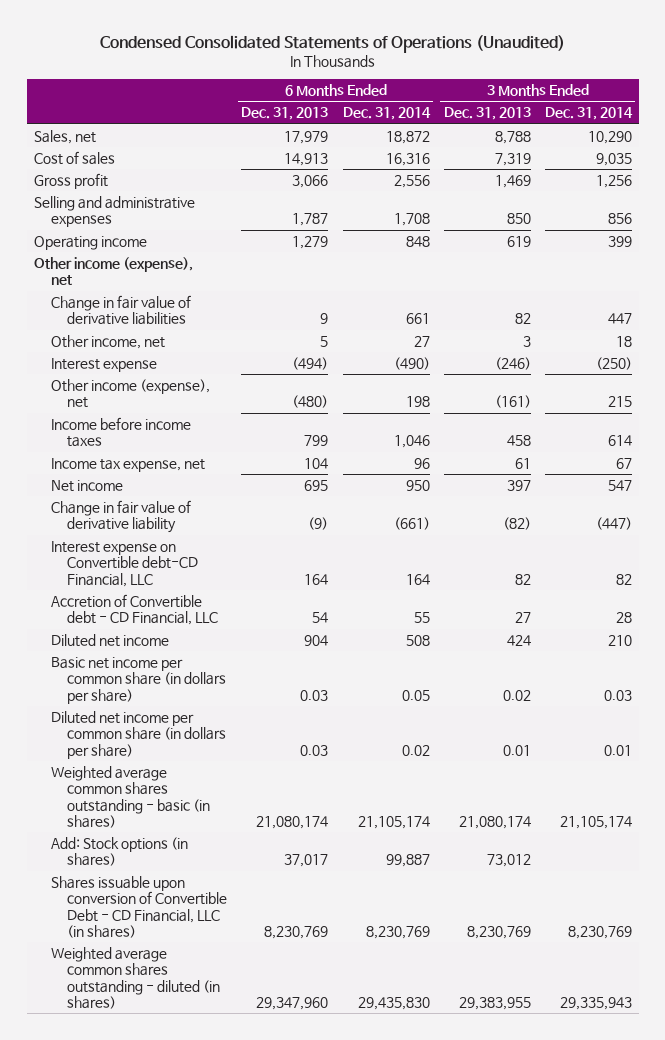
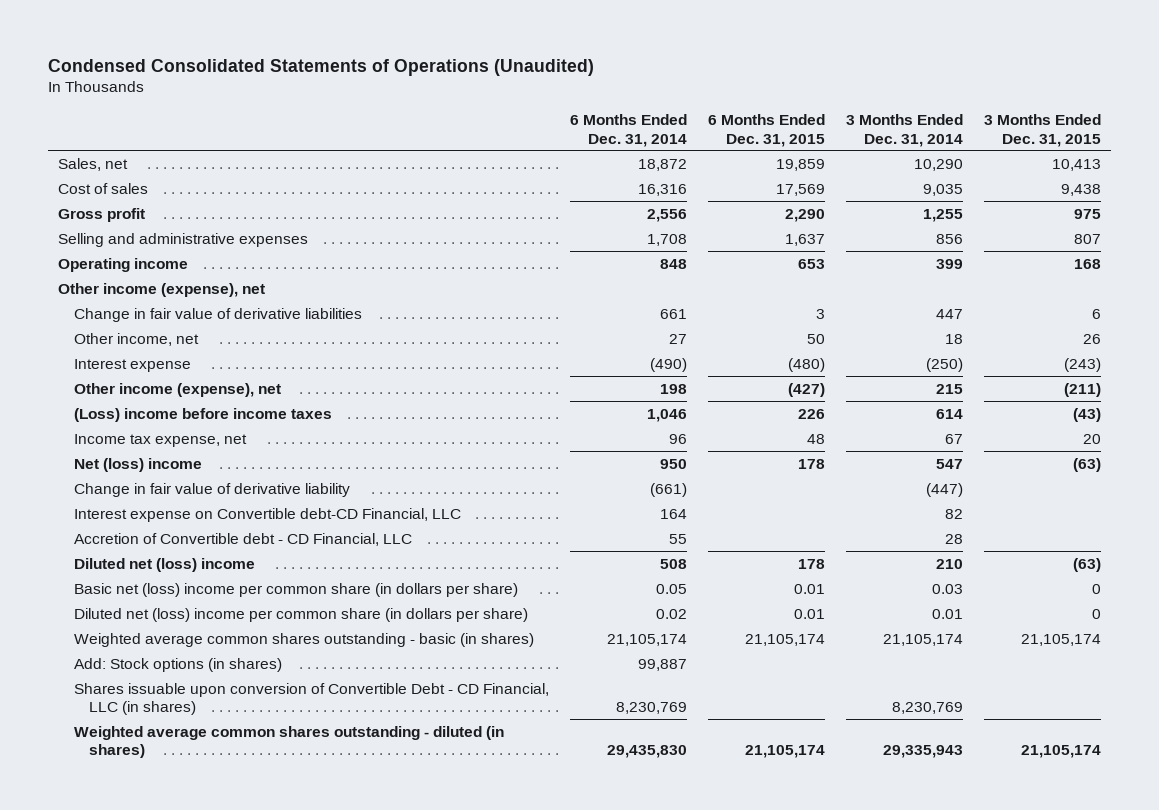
[241,107,329,121] Dec. 31, 2013 -> none
[443,107,531,121] Dec. 31, 2013 -> none
none -> [707,114,825,147] 6 Months Ended Dec. 31, 2015
none -> [983,114,1101,147] 3 Months Ended Dec. 31, 2015
[595,174,632,188] 1,256 -> [922,208,963,222] 1,255
[50,416,191,448] Income before income taxes -> [73,407,332,422] (Loss) income before income taxes
[50,479,123,492] Net income -> [73,457,202,472] Net (loss) income
[50,633,169,647] Diluted net income -> [73,557,255,572] Diluted net (loss) income
[50,656,227,704] Basic net income per common share (in dollars per share) -> [73,582,518,597] Basic net (loss) income per common share (in dollars per share)
[50,710,227,759] Diluted net income per common share (in dollars per share) -> [73,607,528,622] Diluted net (loss) income per common share (in dollars per share)

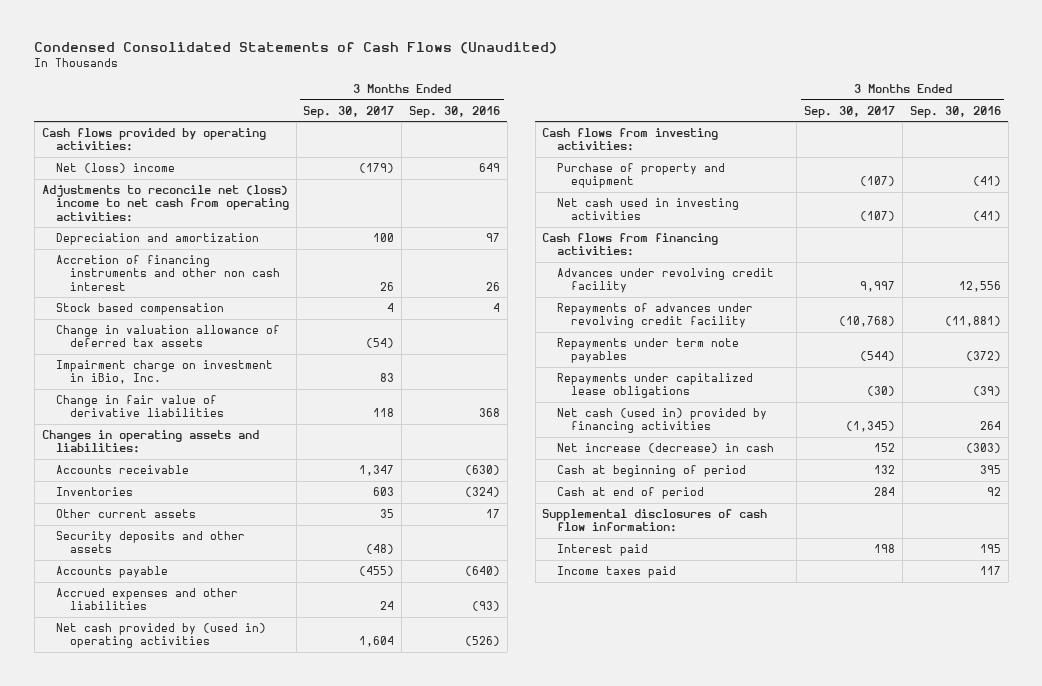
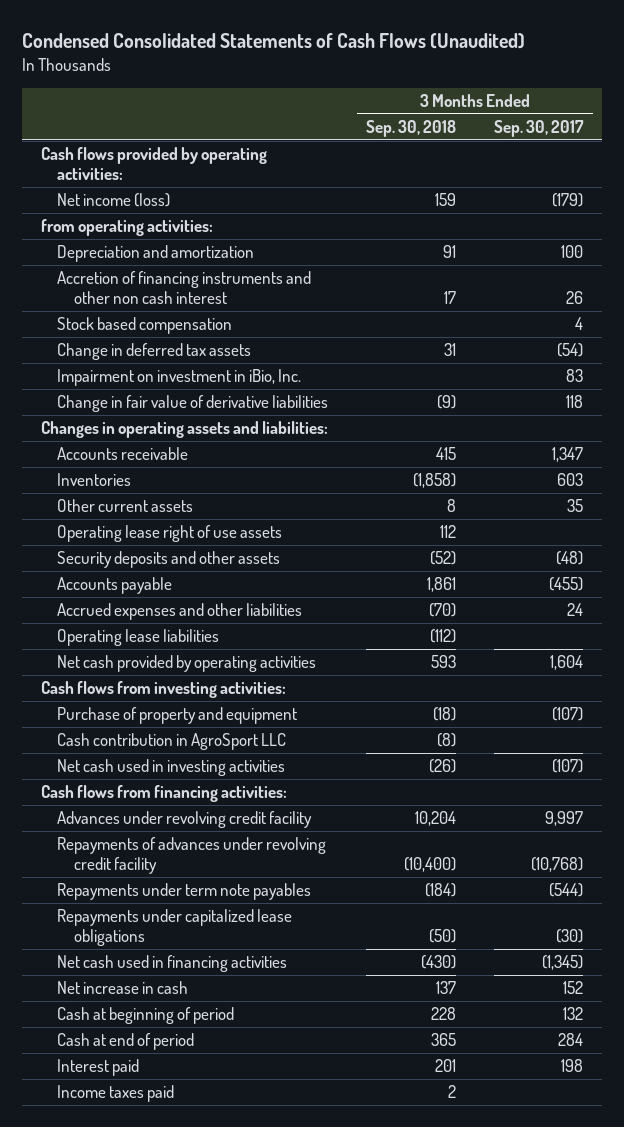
[408,105,500,118] Sep. 30, 2016 -> none
none -> [366,119,457,137] Sep. 30, 2018
[55,163,175,174] Net (loss) income -> [57,193,171,208] Net income (loss)
[41,185,289,222] Adjustments to reconcile net (loss) income to net cash from operating activities: -> [40,219,213,237] from operating activities:
[55,325,280,348] Change in valuation allowance of deferred tax assets -> [57,343,252,361] Change in deferred tax assets
[55,360,273,385] Impairment charge on investment in iBio, Inc. -> [57,369,302,387] Impairment on investment in iBio, Inc.
none -> [57,525,283,543] Operating lease right of use assets
none -> [57,629,220,647] Operating lease liabilities
[55,623,266,649] Net cash provided by (used in) operating activities -> [57,655,317,673] Net cash provided by operating activities
none -> [57,733,287,751] Cash contribution in AgroSport LLC
[556,408,767,434] Net cash (used in) provided by financing activities -> [57,955,288,973] Net cash used in financing activities
[556,443,774,454] Net increase (decrease) in cash -> [57,981,189,995] Net increase in cash
[542,509,768,533] Supplemental disclosures of cash flow information: -> none

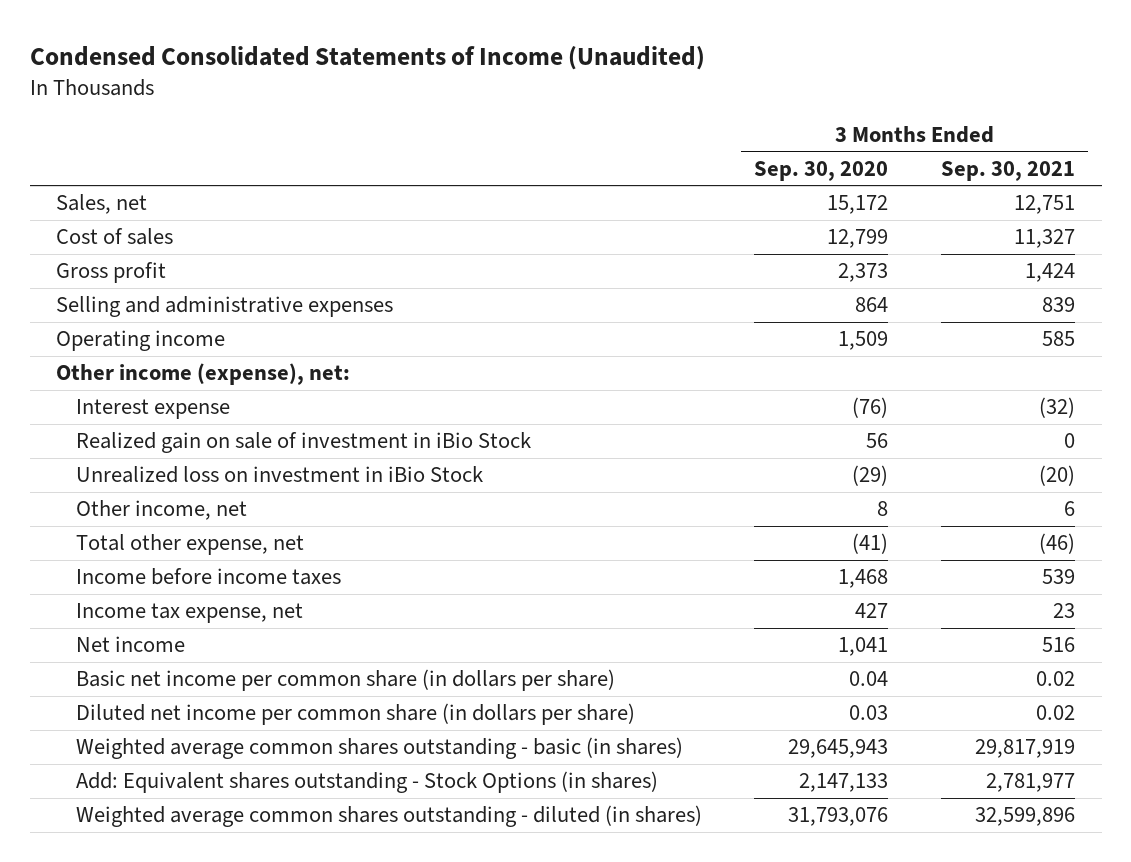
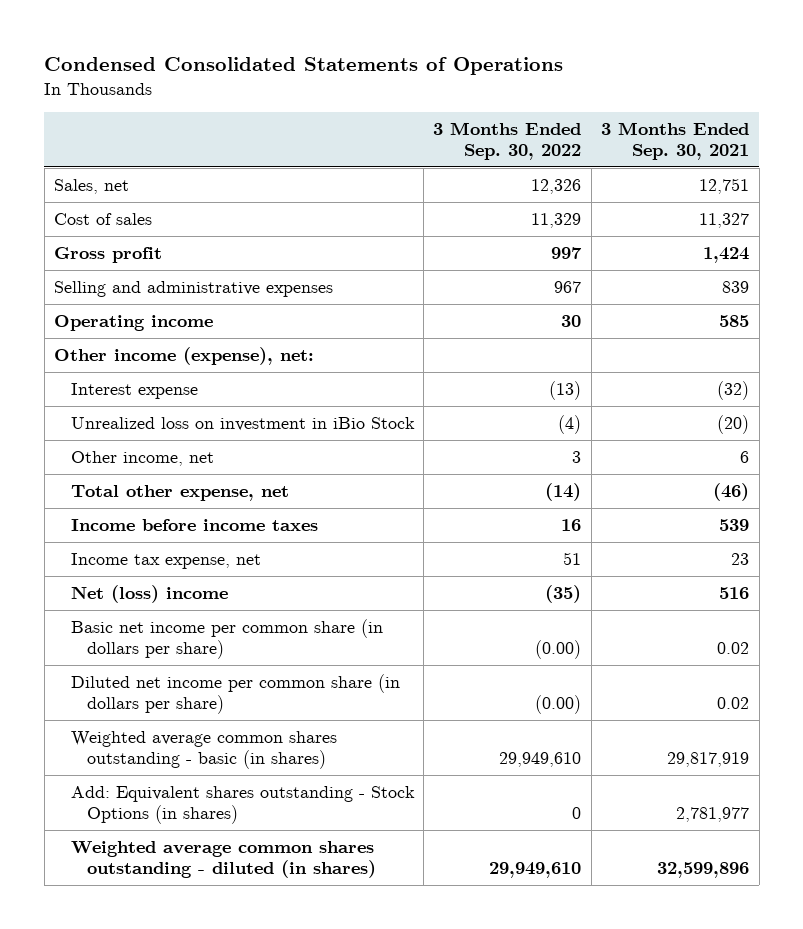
[29,45,705,70] Condensed Consolidated Statements of Income (Unaudited) -> [44,57,564,76] Condensed Consolidated Statements of Operations
[754,160,889,181] Sep. 30, 2020 -> none
none -> [433,121,582,160] 3 Months Ended Sep. 30, 2022
[75,432,531,454] Realized gain on sale of investment in iBio Stock -> none
[75,636,185,653] Net income -> [70,584,228,603] Net (loss) income

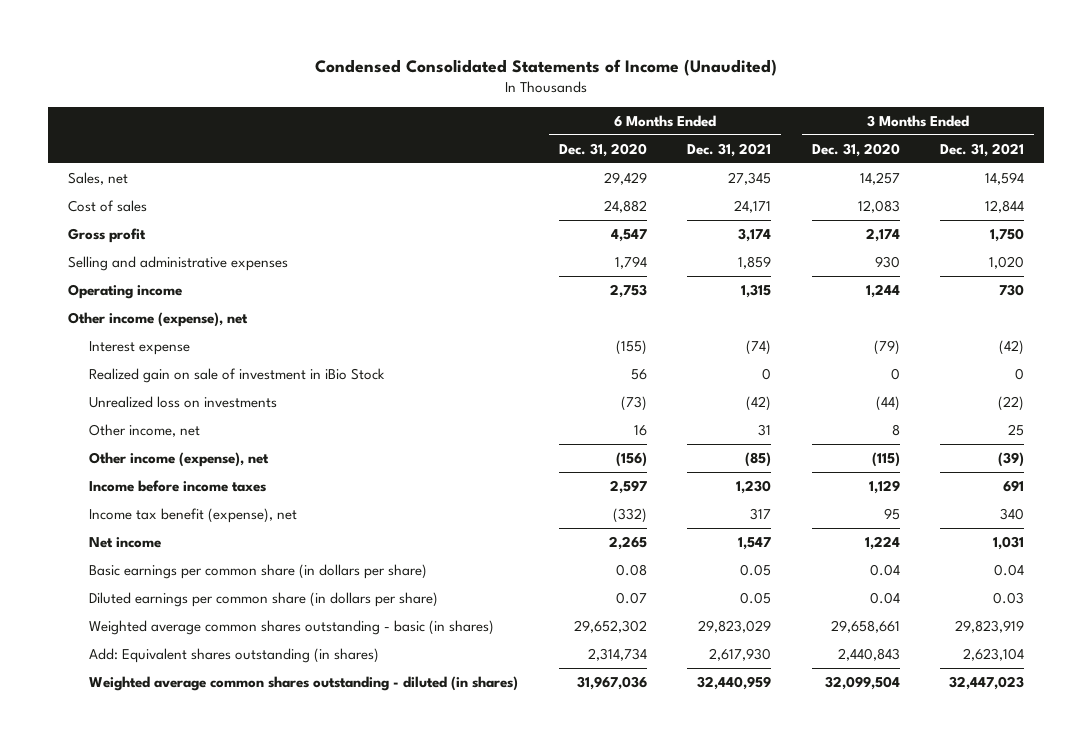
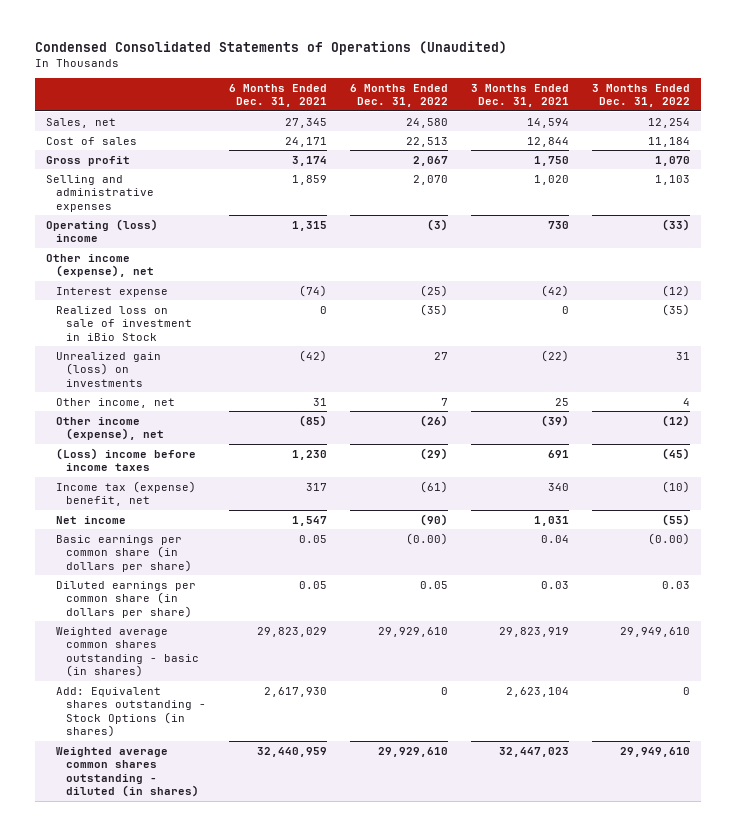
[315,58,778,76] Condensed Consolidated Statements of Income (Unaudited) -> [35,41,508,56] Condensed Consolidated Statements of Operations (Unaudited)
[558,142,647,157] Dec. 31, 2020 -> none
[811,142,900,157] Dec. 31, 2020 -> none
none -> [350,83,449,108] 6 Months Ended Dec. 31, 2022
none -> [591,83,690,108] 3 Months Ended Dec. 31, 2022
[68,283,183,299] Operating income -> [46,218,159,243] Operating (loss) income
[89,367,386,383] Realized gain on sale of investment in iBio Stock -> [56,305,193,341] Realized loss on sale of investment in iBio Stock
[89,395,278,408] Unrealized loss on investments -> [56,351,162,387] Unrealized gain (loss) on investments
[89,479,267,492] Income before income taxes -> [56,447,197,472] (Loss) income before income taxes
[89,507,298,523] Income tax benefit (expense), net -> [56,480,197,507] Income tax (expense) benefit, net
[89,647,380,663] Add: Equivalent shares outstanding (in shares) -> [56,686,207,738] Add: Equivalent shares outstanding - Stock Options (in shares)

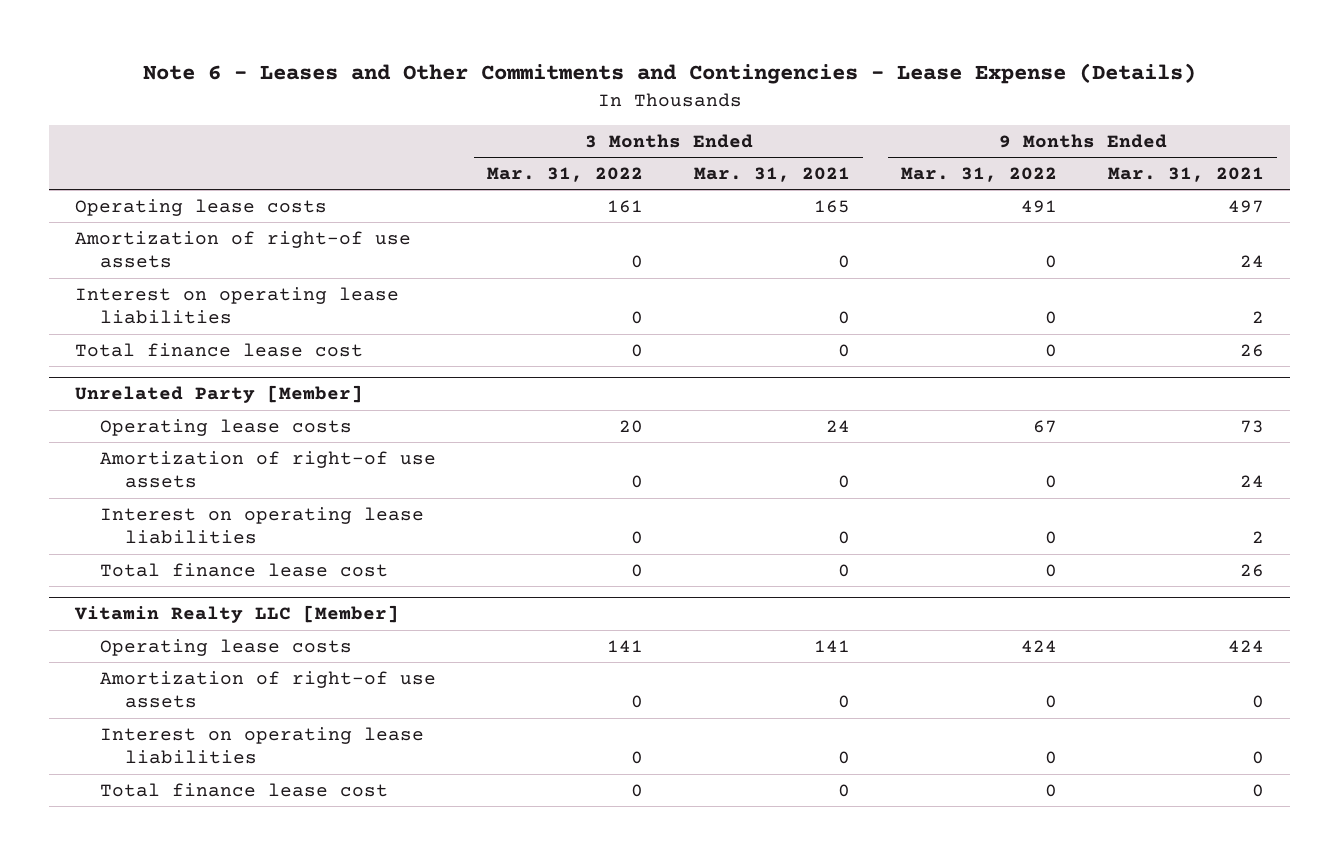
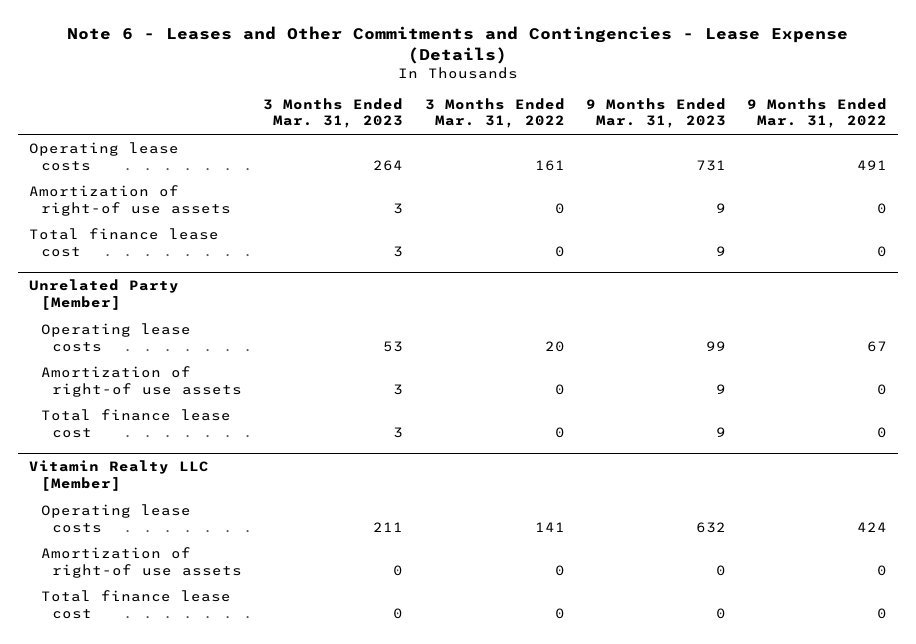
[694,166,851,182] Mar. 31, 2021 -> none
[1108,166,1265,182] Mar. 31, 2021 -> none
none -> [263,97,404,129] 3 Months Ended Mar. 31, 2023
none -> [585,97,726,129] 9 Months Ended Mar. 31, 2023
[74,286,399,325] Interest on operating lease liabilities -> none
[99,506,424,545] Interest on operating lease liabilities -> none
[99,726,424,765] Interest on operating lease liabilities -> none

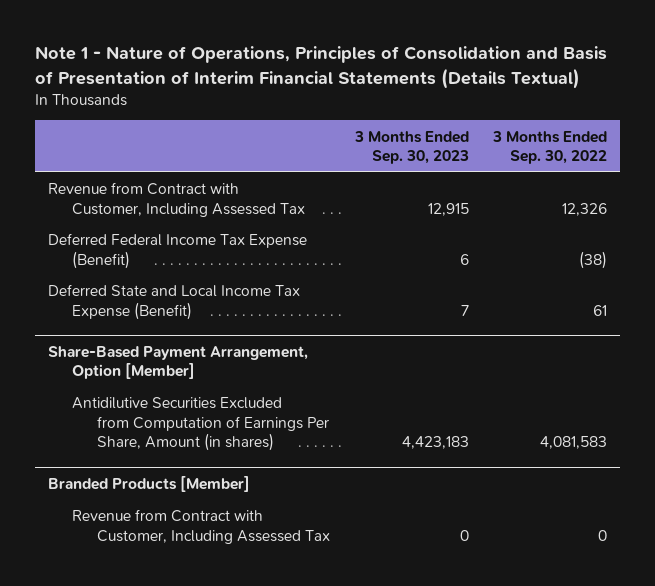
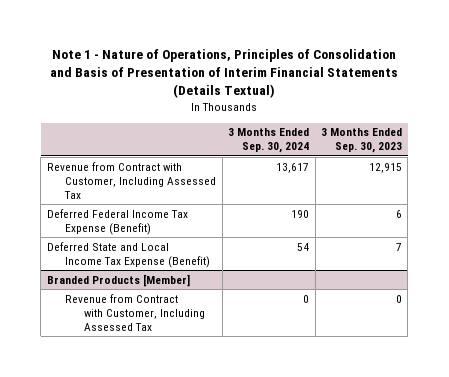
[492,130,608,165] 3 Months Ended Sep. 30, 2022 -> none
none -> [228,128,310,154] 3 Months Ended Sep. 30, 2024
[47,345,308,380] Share-Based Payment Arrangement, Option [Member] -> none
[72,397,329,452] Antidilutive Securities Excluded from Computation of Earnings Per Share, Amount (in shares) -> none

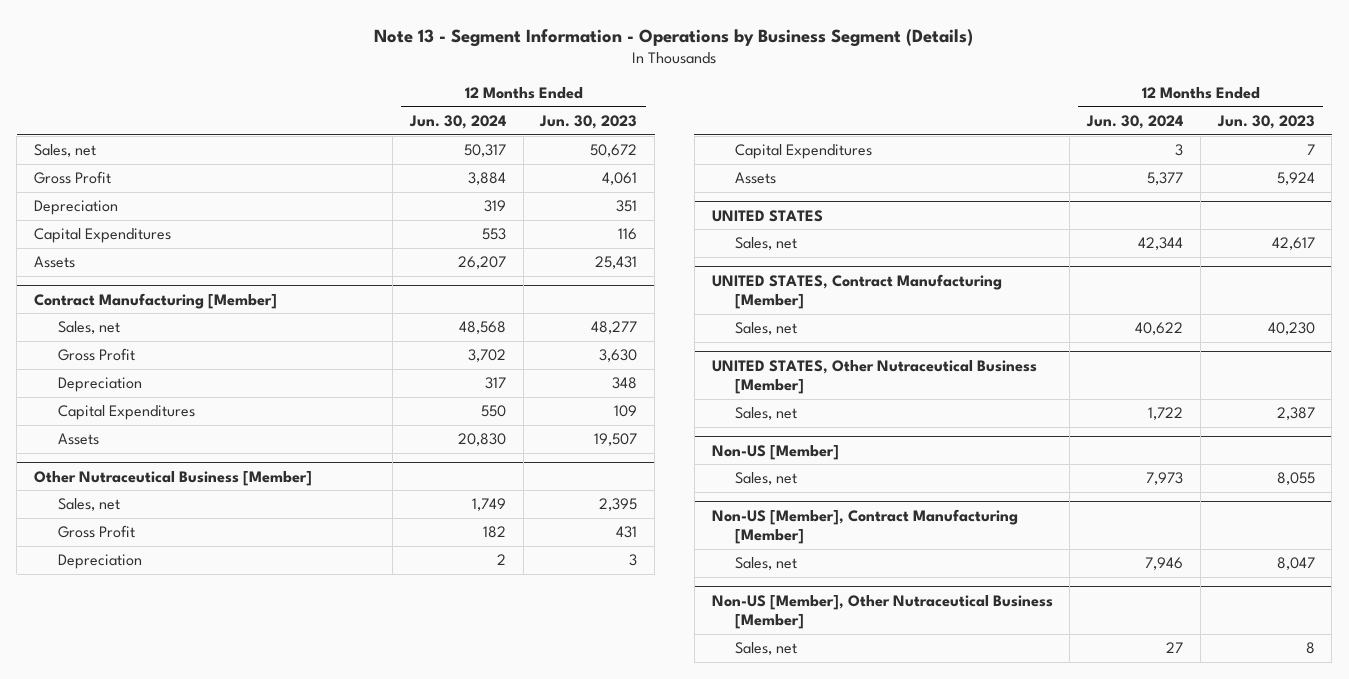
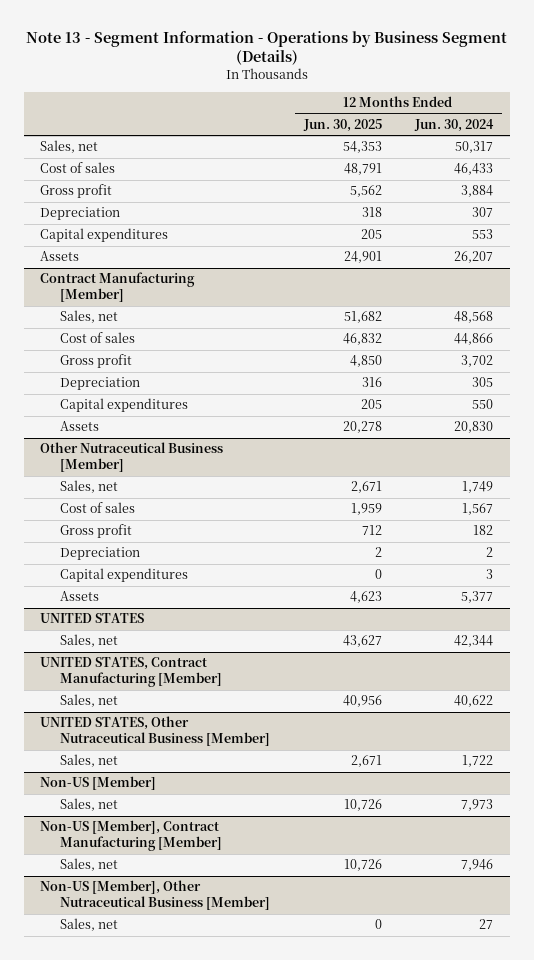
[539,114,638,129] Jun. 30, 2023 -> none
none -> [302,118,382,132] Jun. 30, 2025
none -> [40,162,116,174] Cost of sales
[34,171,112,185] Gross Profit -> [40,184,113,199] Gross profit
[483,200,506,213] 319 -> [472,207,494,218] 307
[34,228,172,244] Capital Expenditures -> [40,228,169,243] Capital expenditures
none -> [60,332,136,344] Cost of sales
[58,348,136,362] Gross Profit -> [60,354,133,369] Gross profit
[484,377,506,390] 317 -> [472,377,494,388] 305
[58,405,196,421] Capital Expenditures -> [60,398,189,413] Capital expenditures
none -> [60,502,136,514] Cost of sales
[58,525,136,539] Gross Profit -> [60,524,133,539] Gross profit
[735,144,873,160] Capital Expenditures -> [60,568,189,583] Capital expenditures

